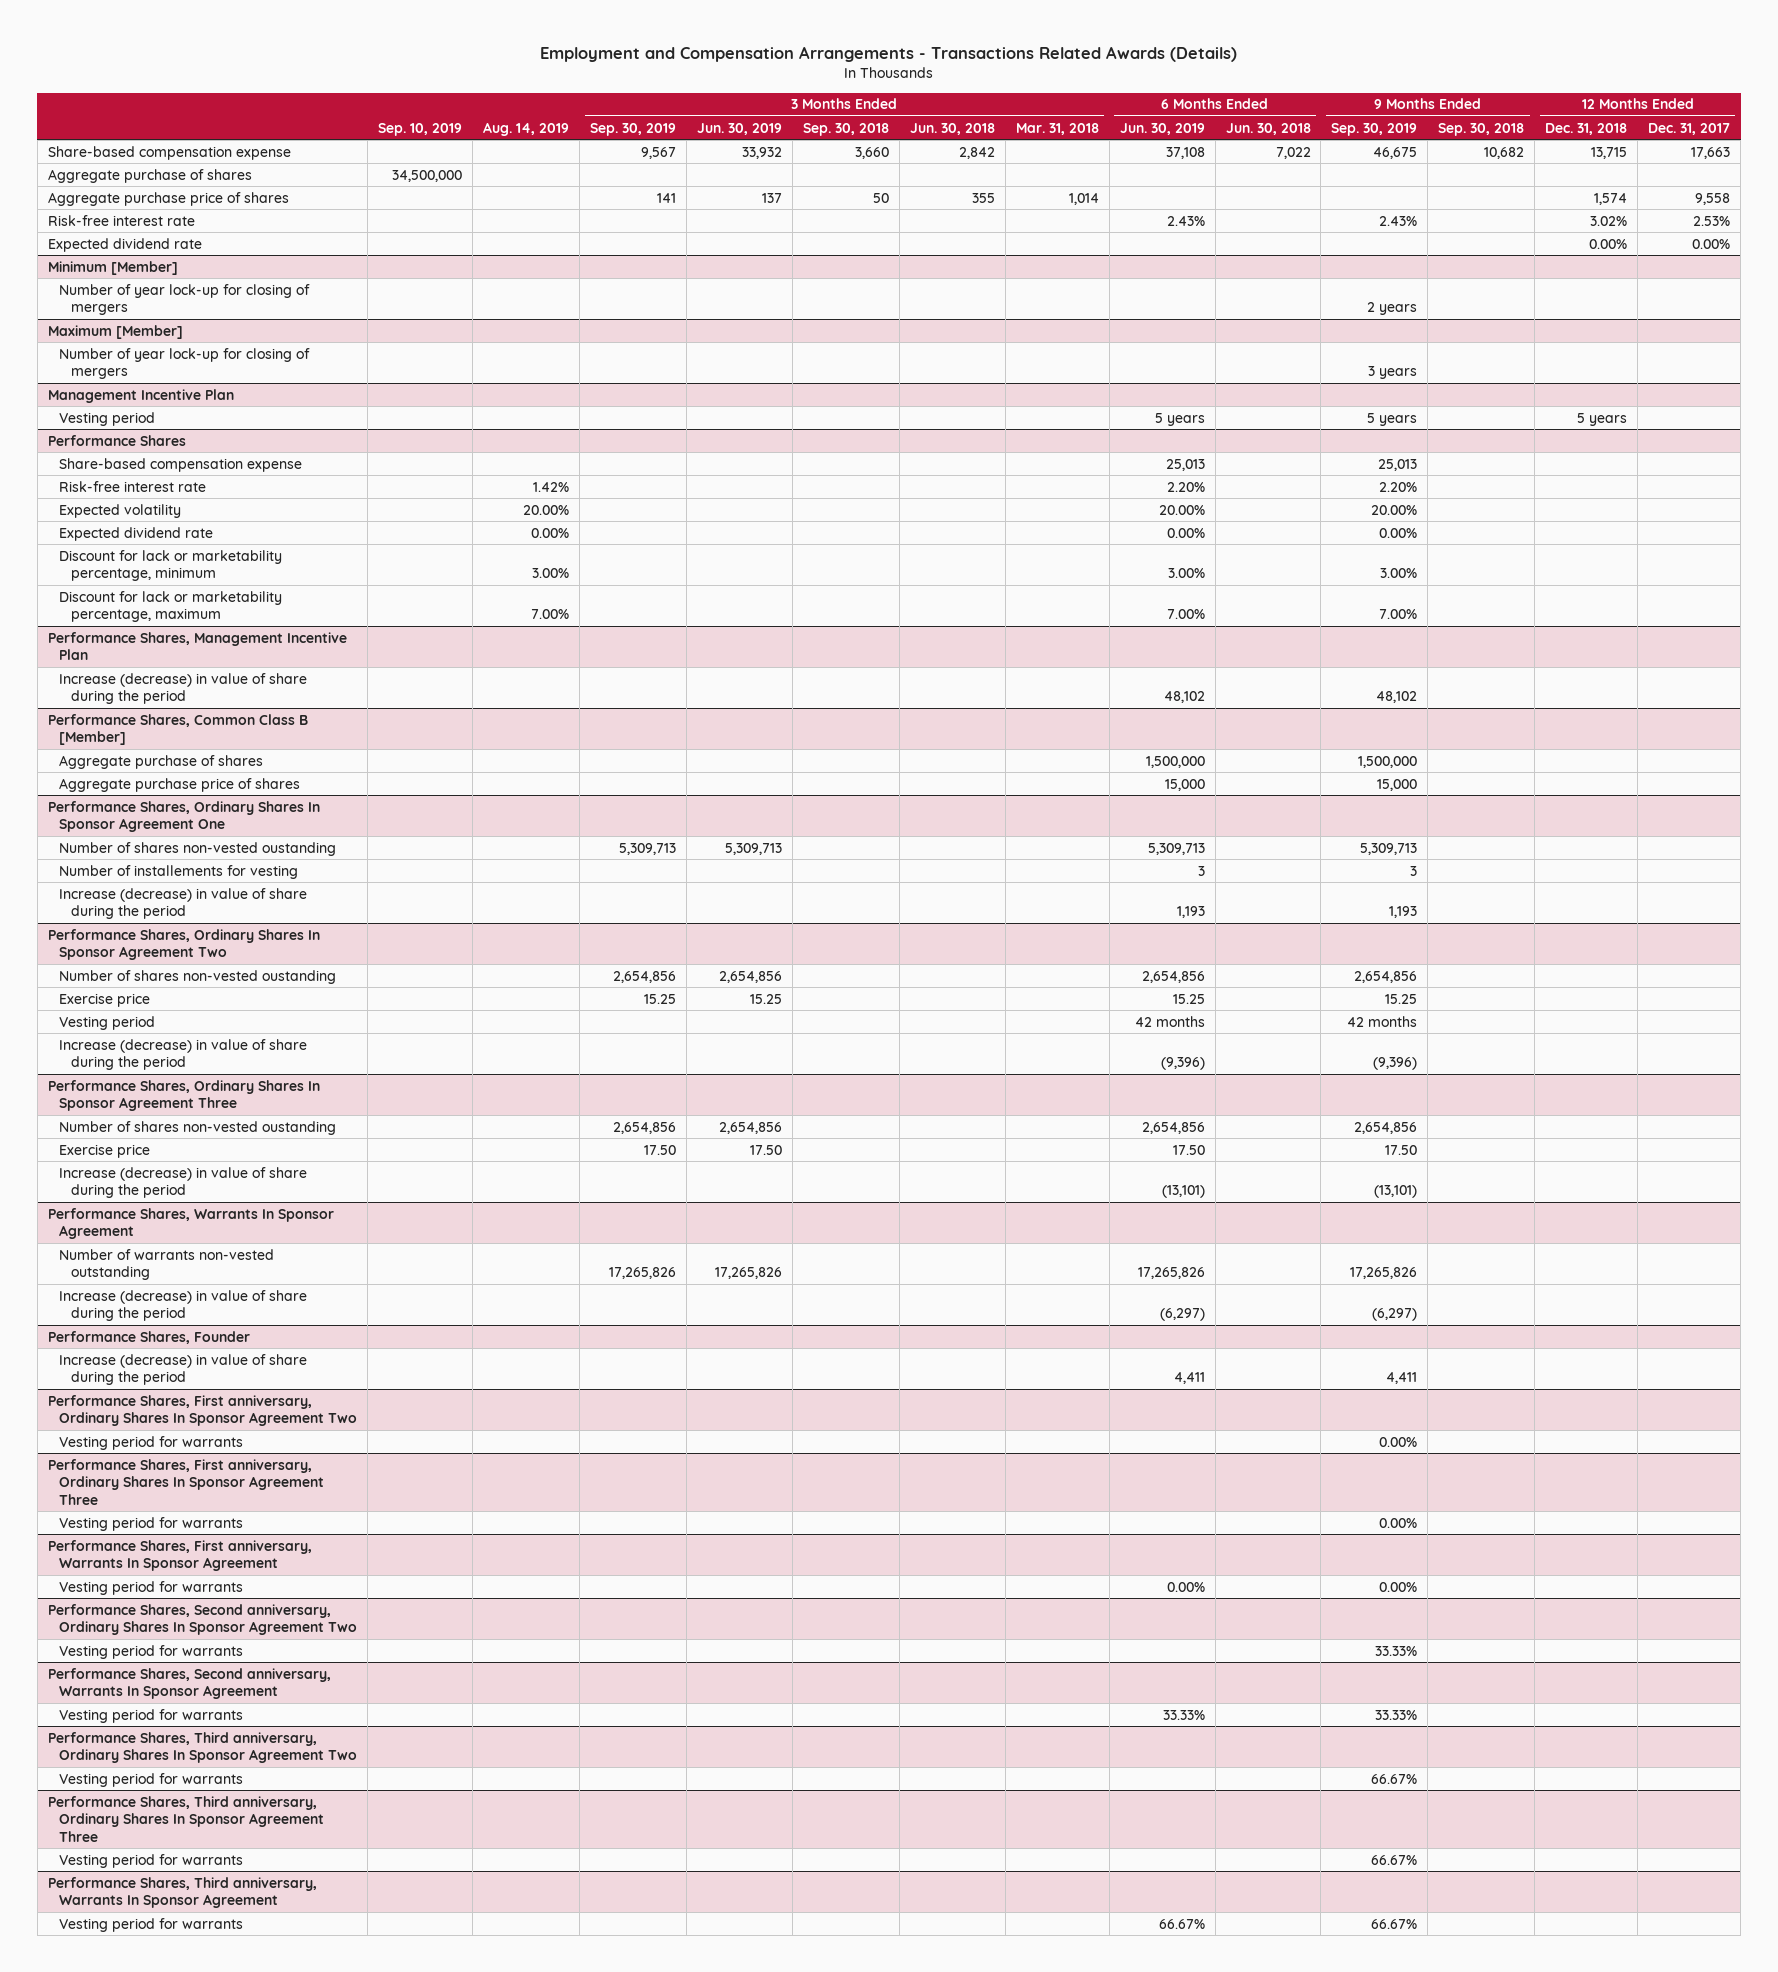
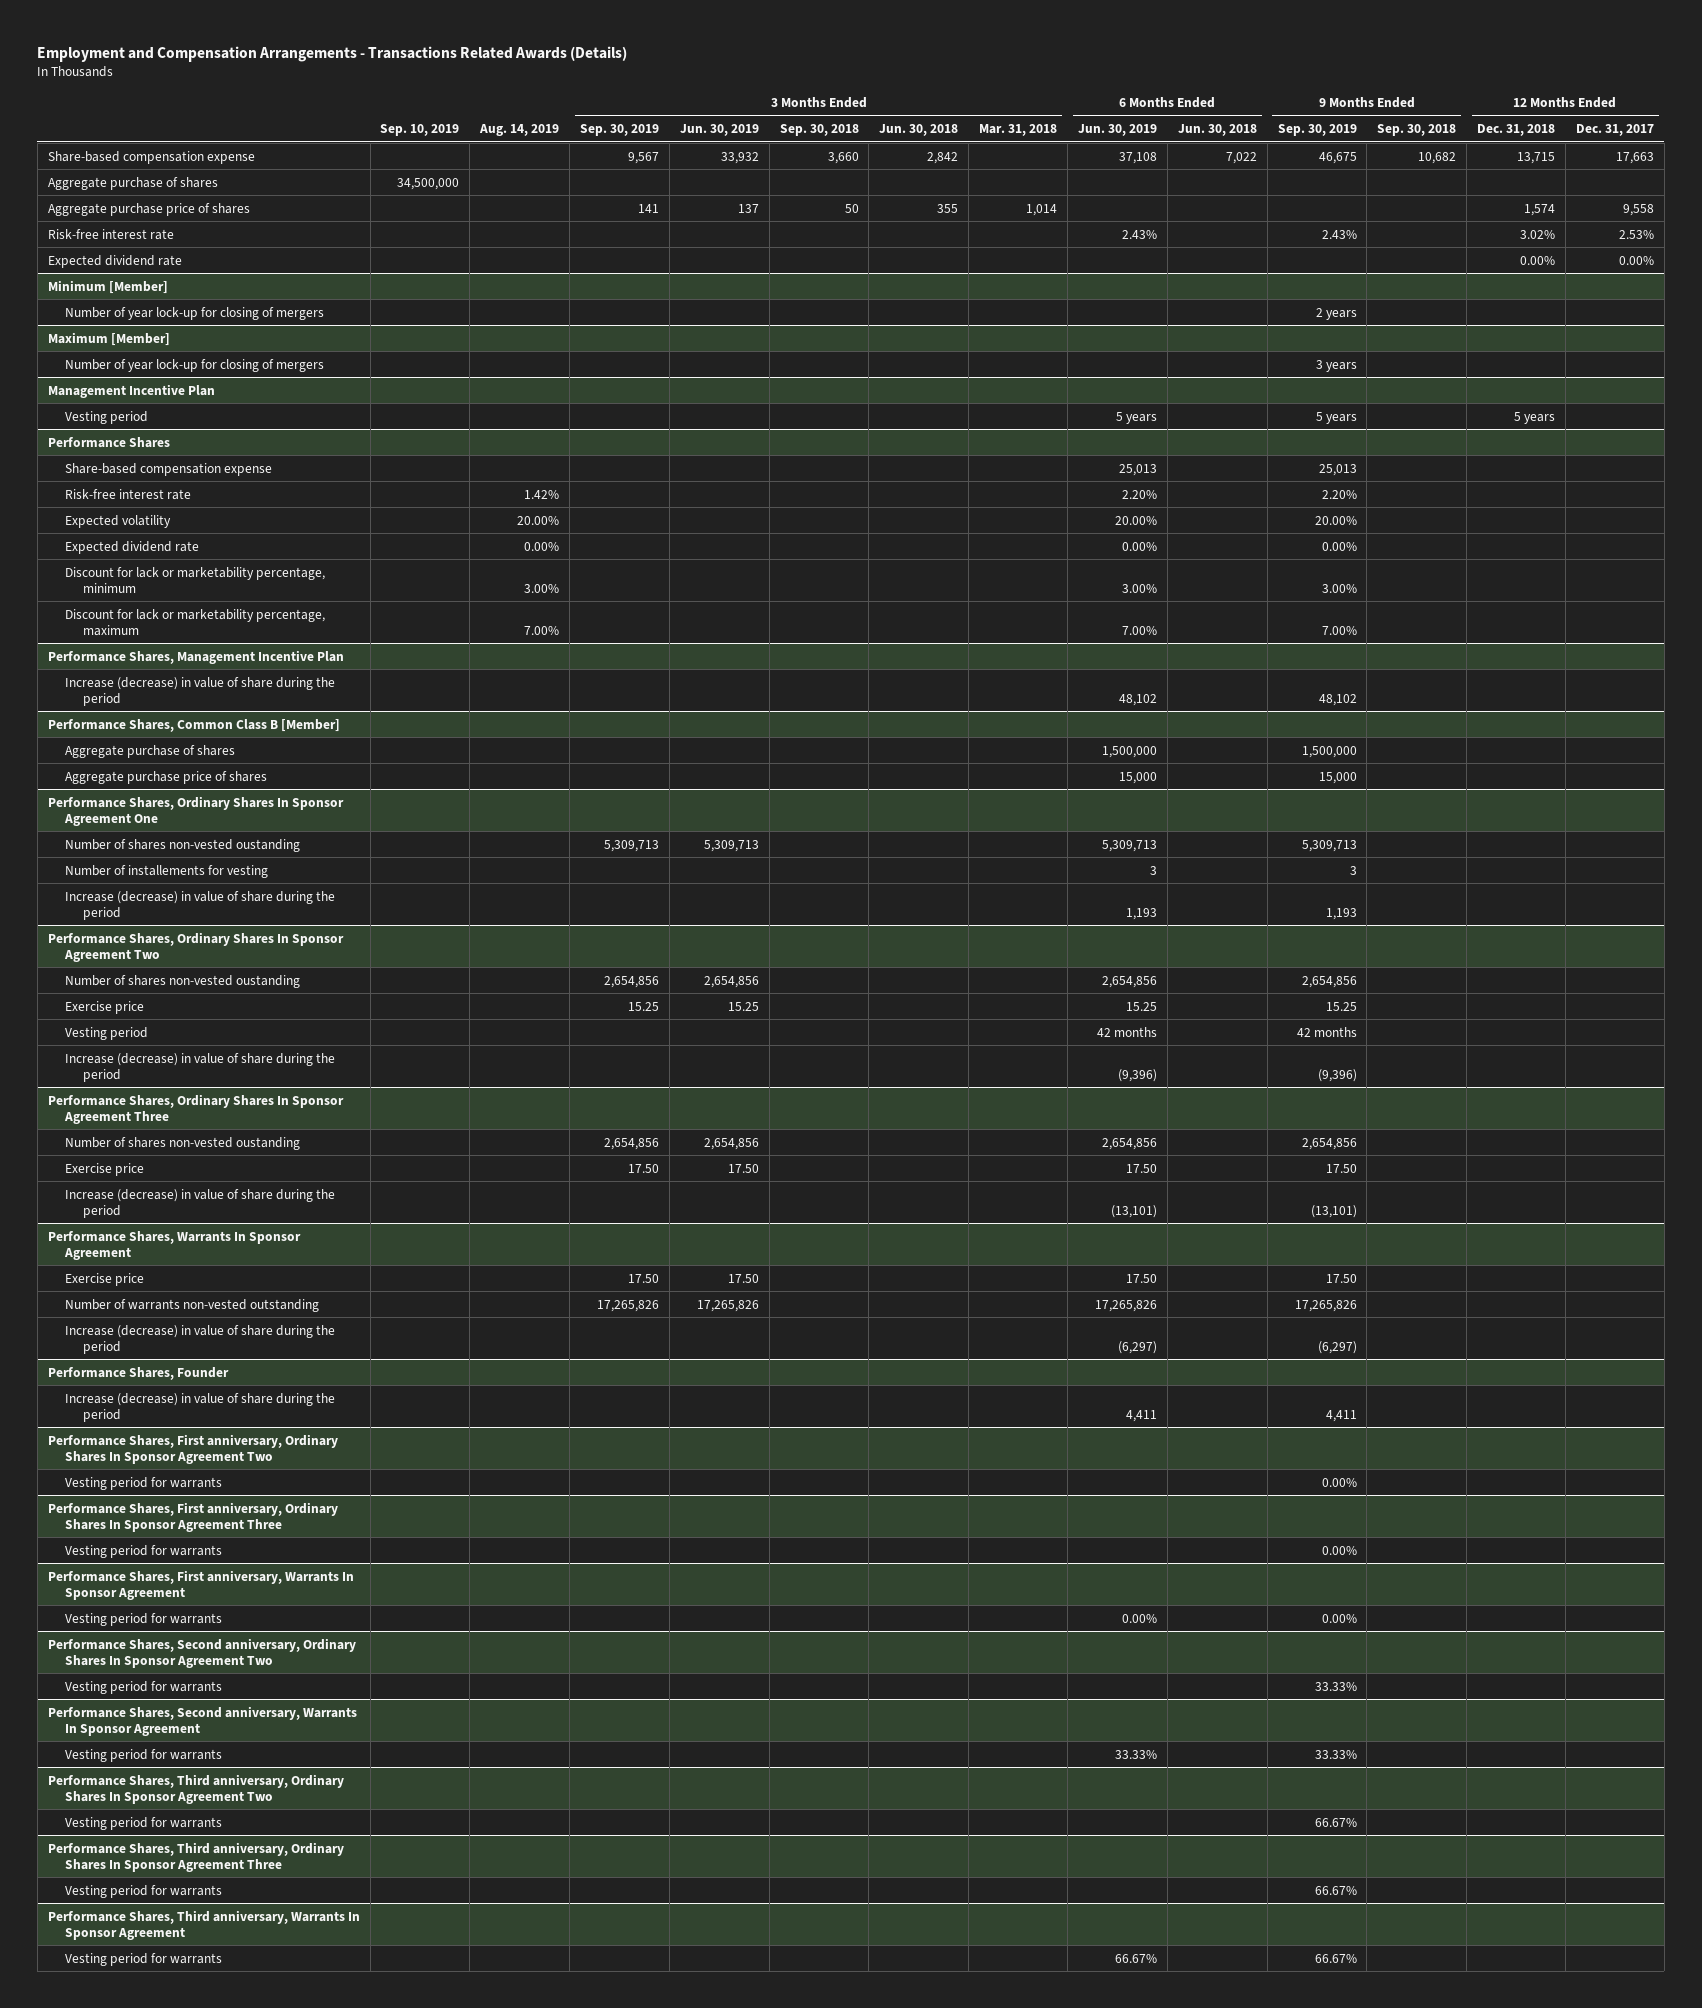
none -> [65,1272,145,1286] Exercise price

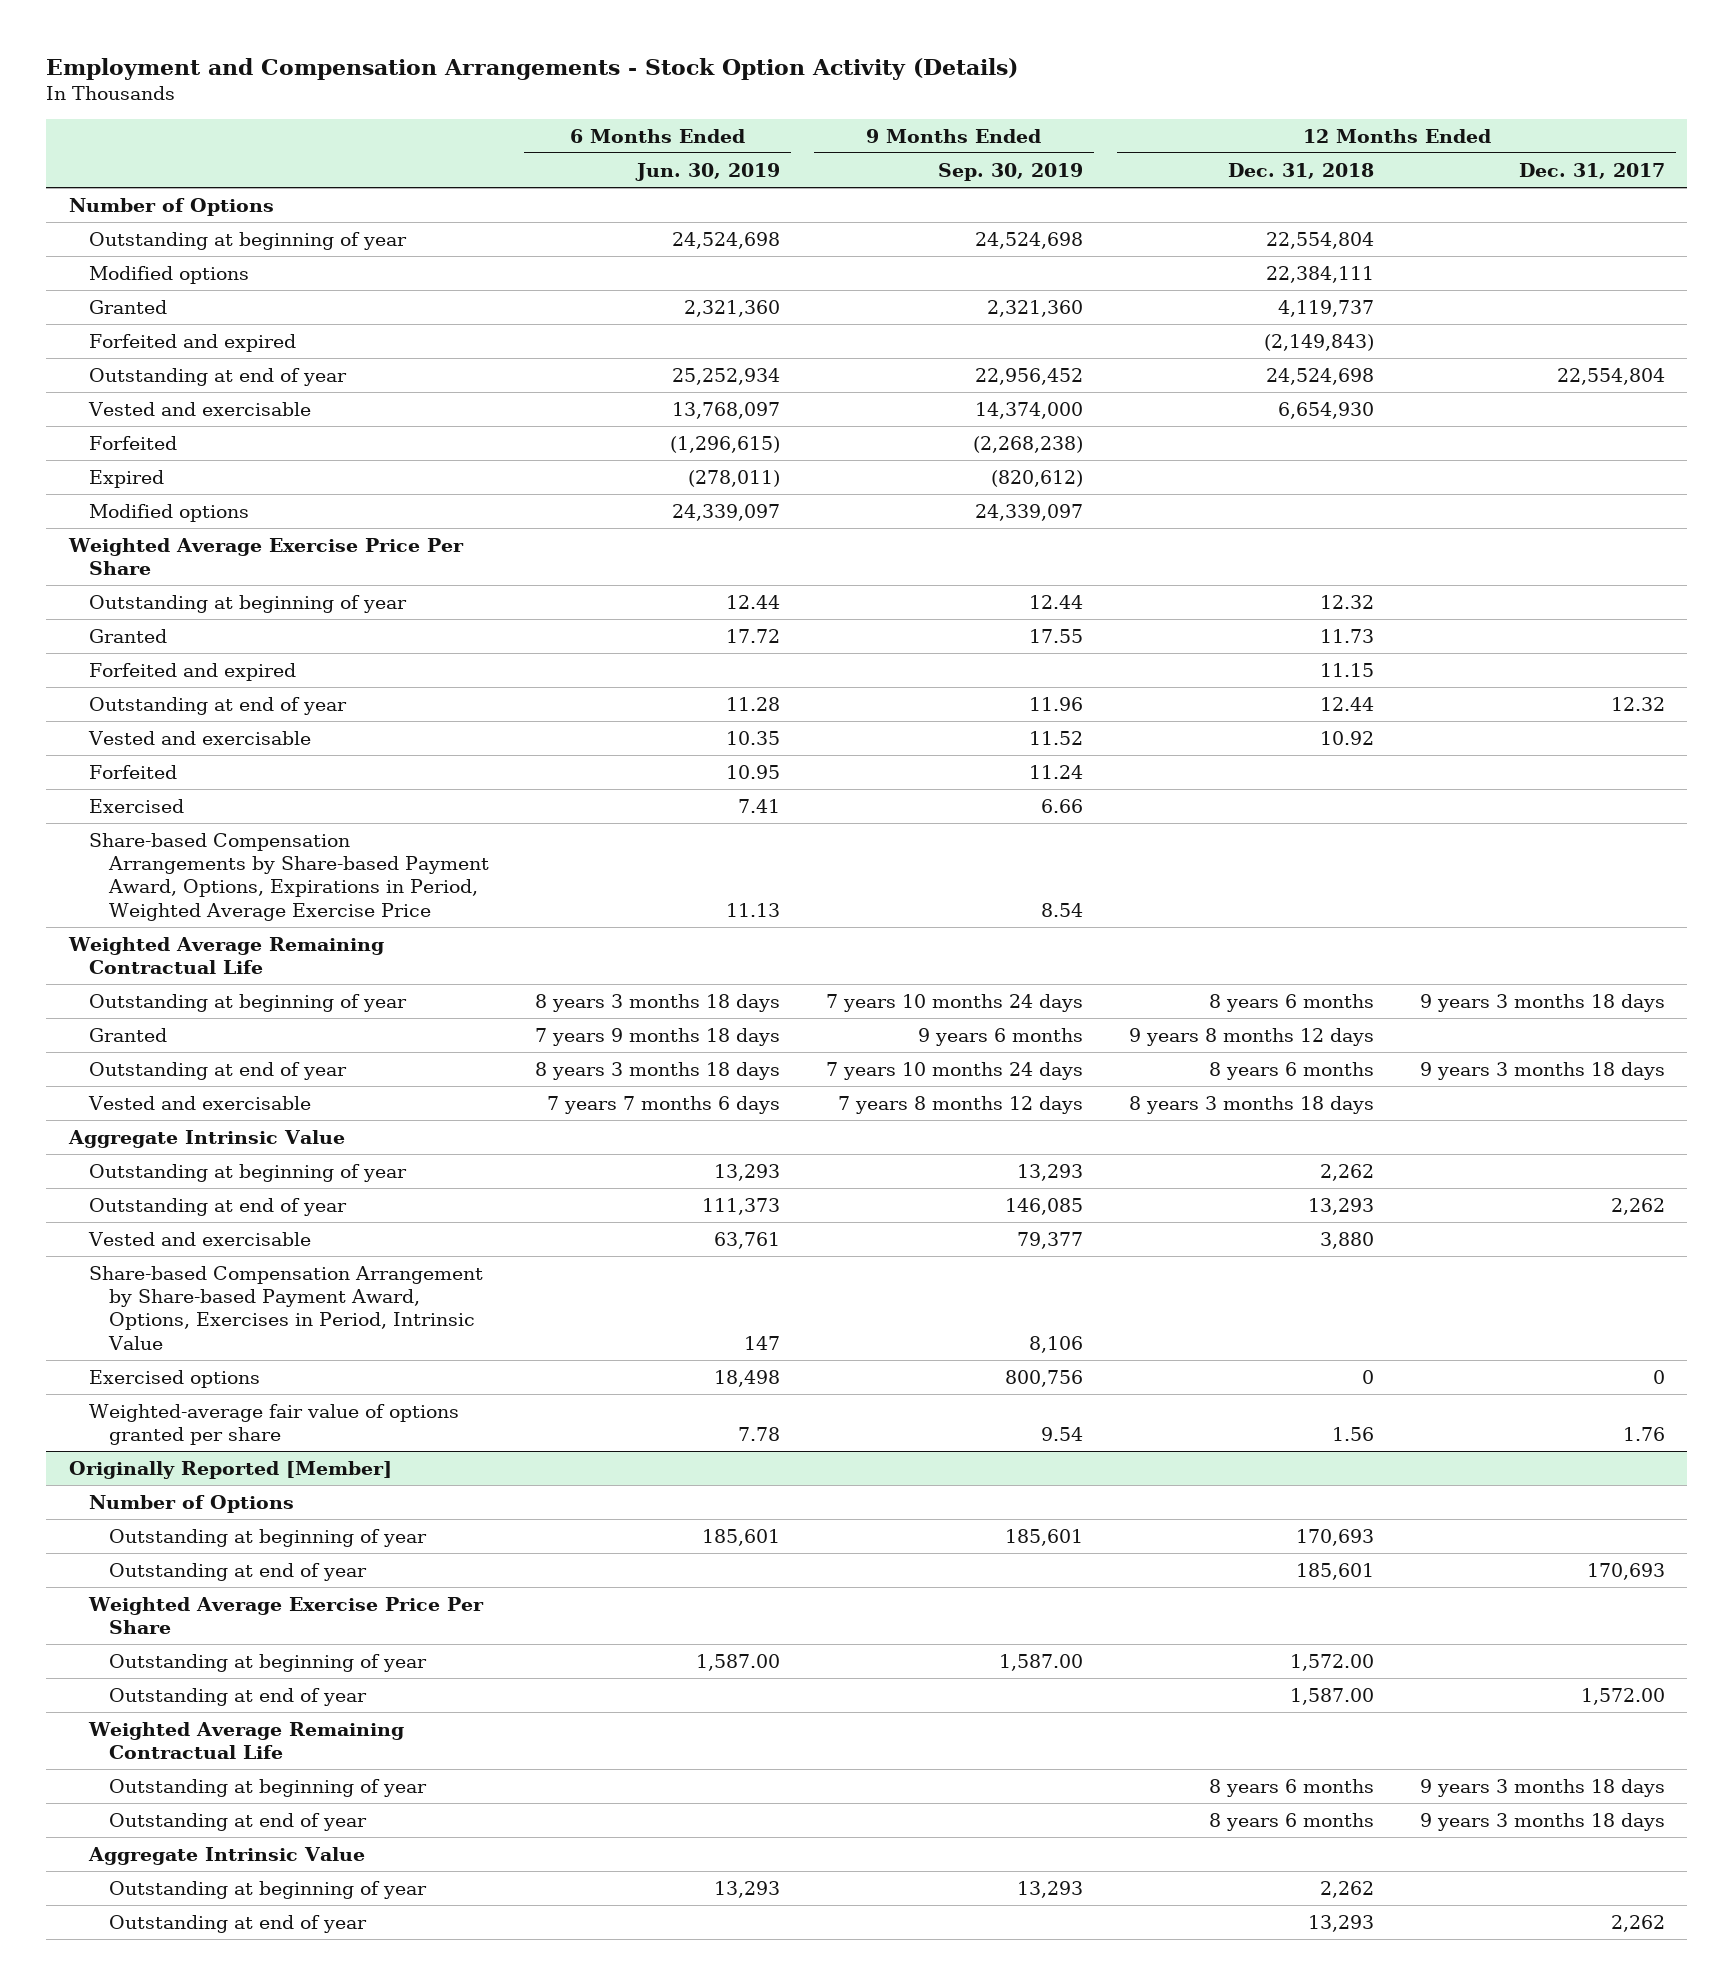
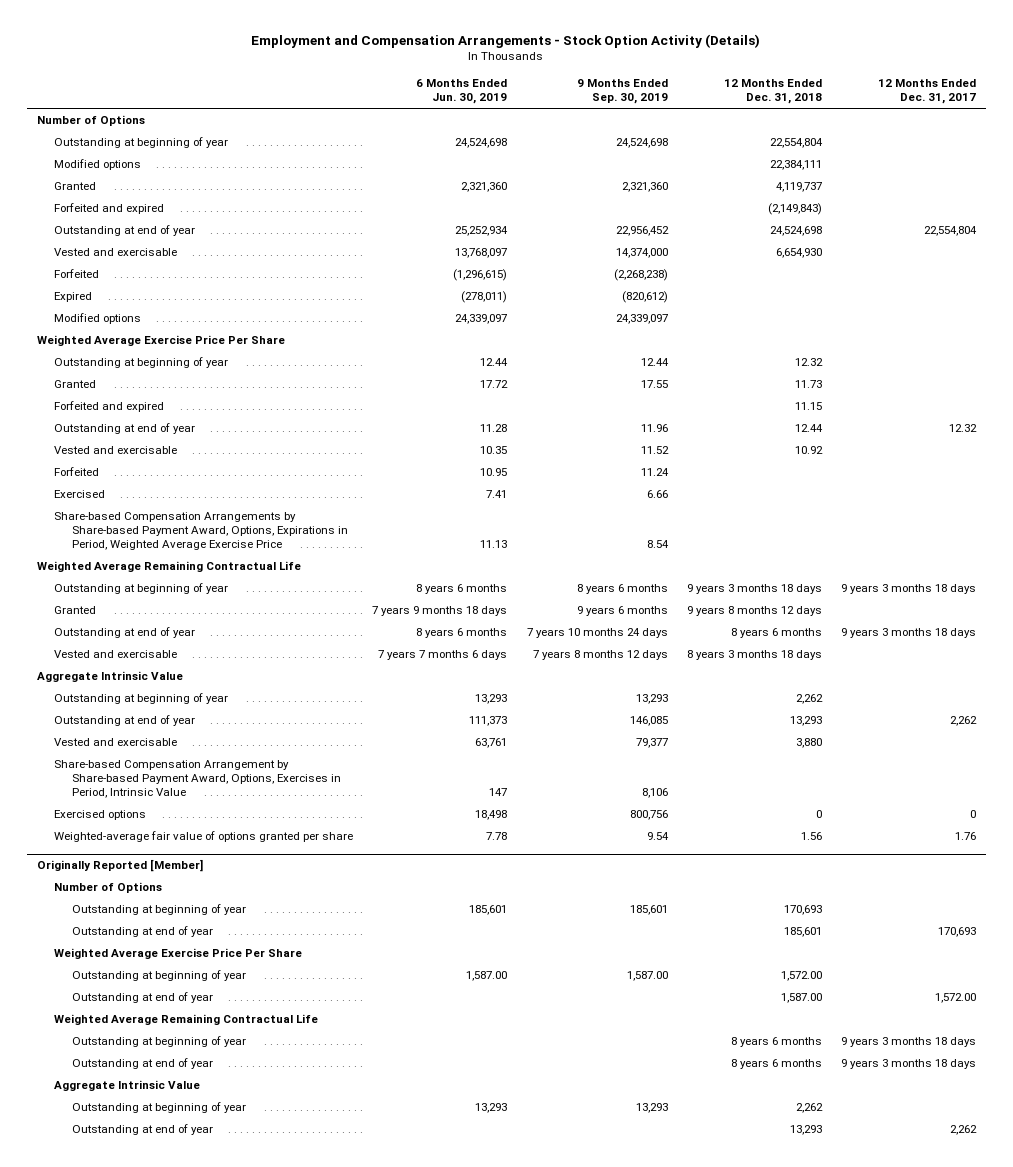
[535,993,781,1012] 8 years 3 months 18 days -> [416,584,508,595] 8 years 6 months
[825,993,1083,1012] 7 years 10 months 24 days -> [576,584,668,595] 8 years 6 months
[1208,993,1374,1012] 8 years 6 months -> [686,584,822,595] 9 years 3 months 18 days
[535,1061,781,1080] 8 years 3 months 18 days -> [416,628,508,639] 8 years 6 months

